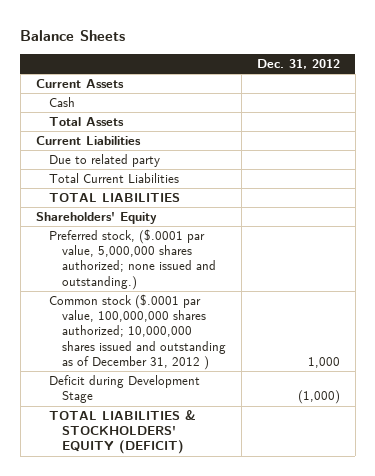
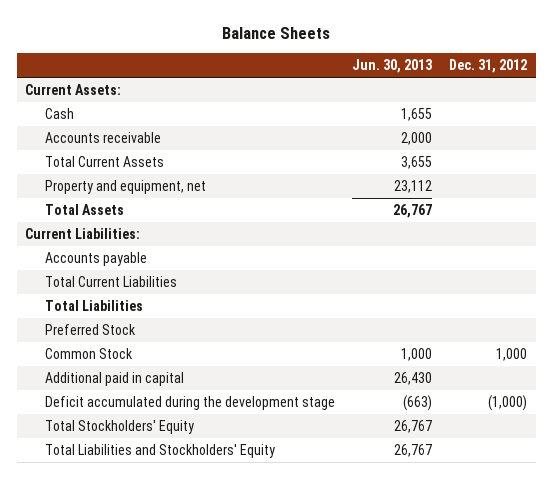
none -> [352,59,433,74] Jun. 30, 2013
[35,79,124,89] Current Assets -> [25,84,122,96] Current Assets:
none -> [44,132,161,144] Accounts receivable
none -> [44,156,164,168] Total Current Assets
none -> [44,180,206,195] Property and equipment, net
[48,154,160,168] Due to related party -> none
[35,136,141,146] Current Liabilities -> [25,228,141,240] Current Liabilities:
none -> [44,252,147,267] Accounts payable
[35,212,157,225] Shareholders' Equity -> none
[48,193,180,203] TOTAL LIABILITIES -> [44,300,143,312] Total Liabilities
[48,229,216,290] Preferred stock, ($.0001 par value, 5,000,000 shares authorized; none issued and outstanding.) -> [44,324,136,336] Preferred Stock
[48,294,226,370] Common stock ($.0001 par value, 100,000,000 shares authorized; 10,000,000 shares issued and outstanding as of December 31, 2012 ) -> [44,348,133,360] Common Stock
none -> [44,372,184,387] Additional paid in capital
[48,375,200,404] Deficit during Development Stage -> [44,396,335,411] Deficit accumulated during the development stage
none -> [44,420,194,435] Total Stockholders' Equity
[48,410,196,455] TOTAL LIABILITIES & STOCKHOLDERS' EQUITY (DEFICIT) -> [44,444,275,459] Total Liabilities and Stockholders' Equity

